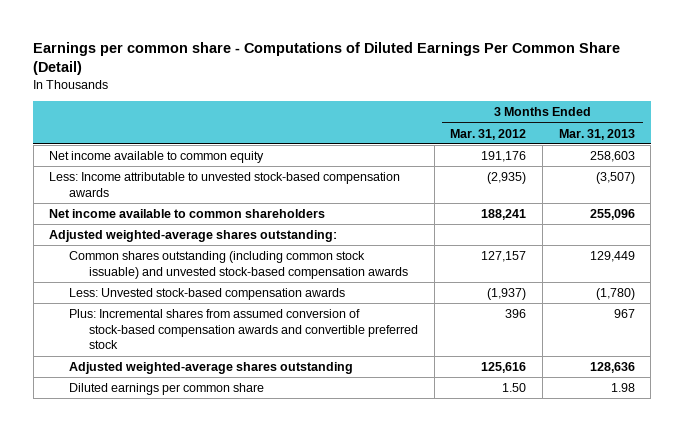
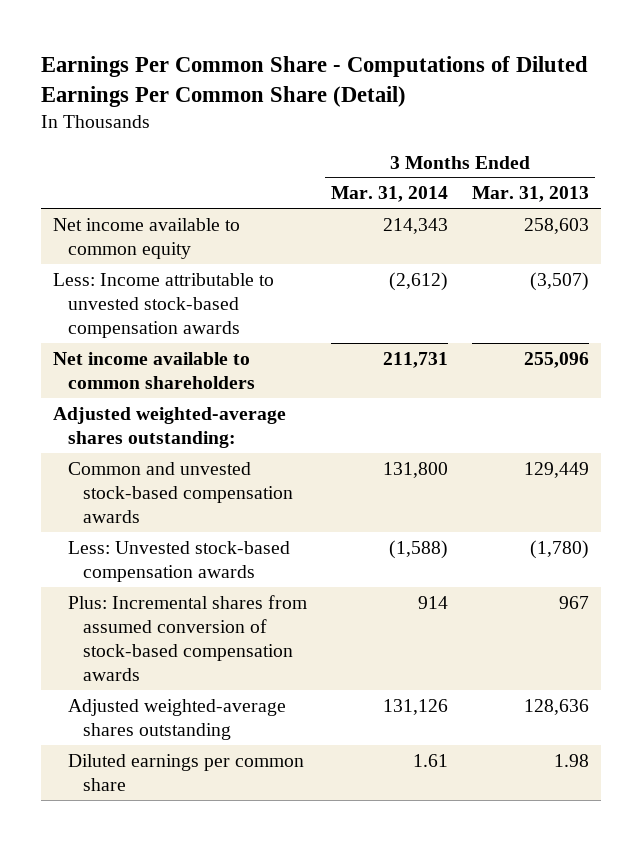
[33,41,621,76] Earnings per common share - Computations of Diluted Earnings Per Common Share (Detail) -> [41,55,589,107] Earnings Per Common Share - Computations of Diluted Earnings Per Common Share (Detail)
[450,128,527,140] Mar. 31, 2012 -> none
none -> [331,186,449,203] Mar. 31, 2014
[69,250,409,279] Common shares outstanding (including common stock issuable) and unvested stock-based compensation awards -> [68,461,294,523] Common and unvested stock-based compensation awards
[69,308,419,350] Plus: Incremental shares from assumed conversion of stock-based compensation awards and convertible preferred stock -> [68,594,308,682] Plus: Incremental shares from assumed conversion of stock-based compensation awards

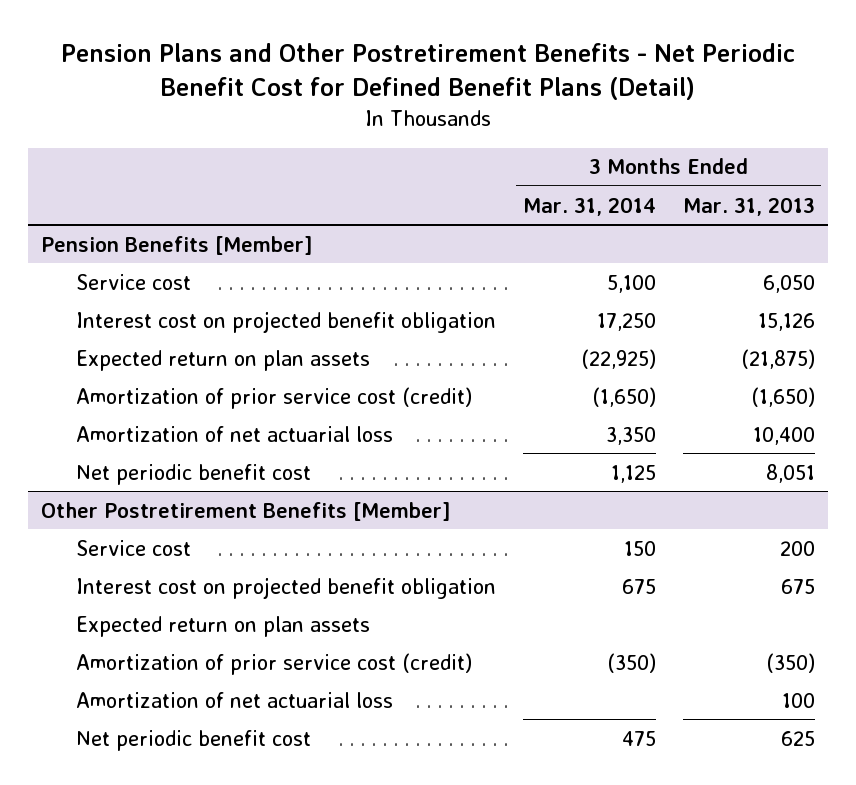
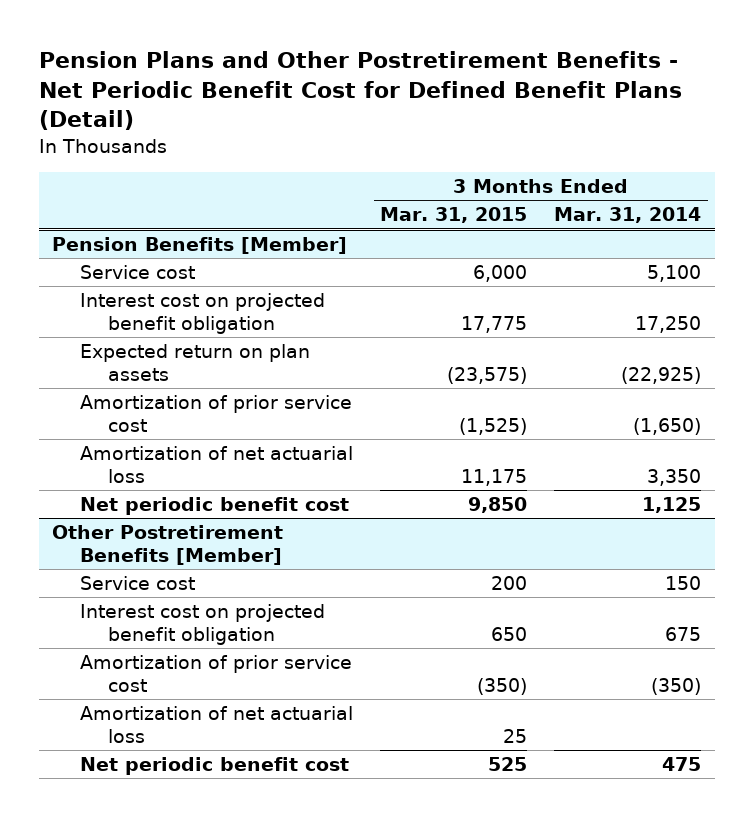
[682,196,815,216] Mar. 31, 2013 -> none
none -> [380,207,528,224] Mar. 31, 2015
[75,386,472,409] Amortization of prior service cost (credit) -> [80,395,353,432] Amortization of prior service cost
[75,615,370,637] Expected return on plan assets -> none
[75,652,472,675] Amortization of prior service cost (credit) -> [80,655,353,692] Amortization of prior service cost

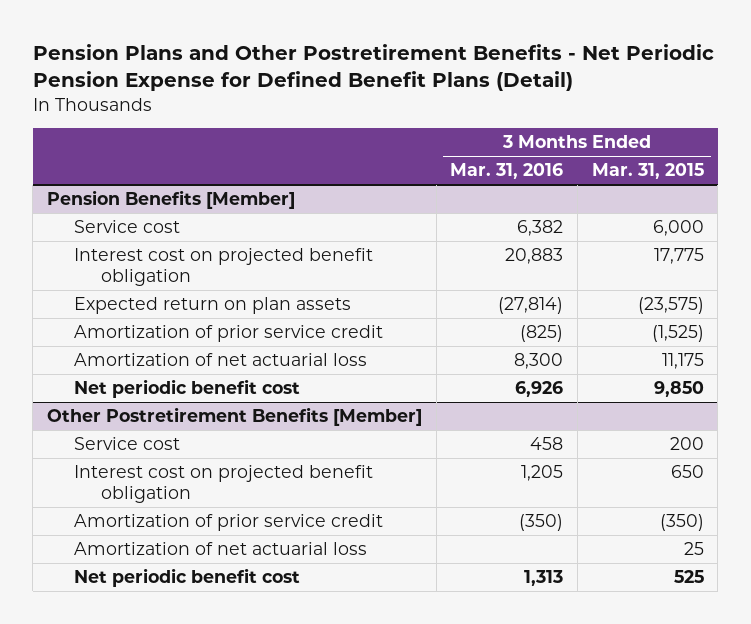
[38,51,682,131] Pension Plans and Other Postretirement Benefits - Net Periodic Benefit Cost for Defined Benefit Plans (Detail) -> [32,43,714,92] Pension Plans and Other Postretirement Benefits - Net Periodic Pension Expense for Defined Benefit Plans (Detail)
[554,207,702,224] Mar. 31, 2014 -> none
none -> [450,163,564,180] Mar. 31, 2016
[80,395,353,432] Amortization of prior service cost -> [74,325,384,343] Amortization of prior service credit
[80,655,353,692] Amortization of prior service cost -> [74,514,384,532] Amortization of prior service credit

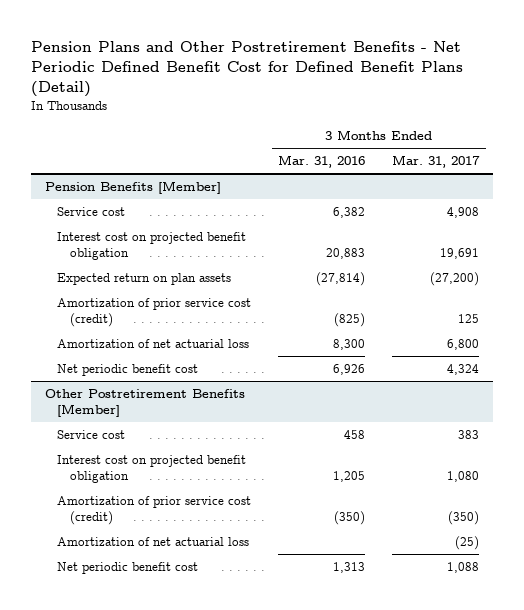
[32,43,714,92] Pension Plans and Other Postretirement Benefits - Net Periodic Pension Expense for Defined Benefit Plans (Detail) -> [31,40,464,98] Pension Plans and Other Postretirement Benefits - Net Periodic Defined Benefit Cost for Defined Benefit Plans (Detail)
[591,163,704,180] Mar. 31, 2015 -> none
none -> [392,155,481,169] Mar. 31, 2017
[74,325,384,343] Amortization of prior service credit -> [57,297,252,327] Amortization of prior service cost (credit)
[74,514,384,532] Amortization of prior service credit -> [57,495,252,525] Amortization of prior service cost (credit)

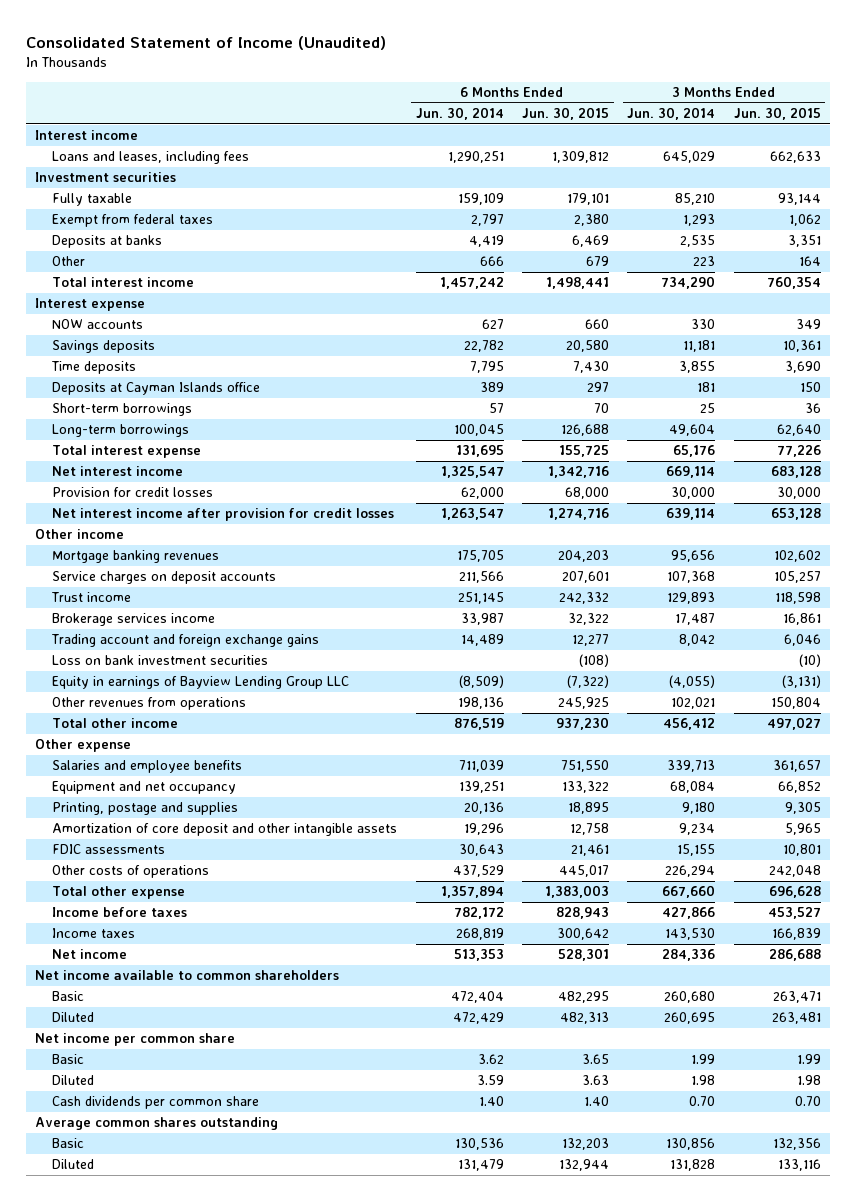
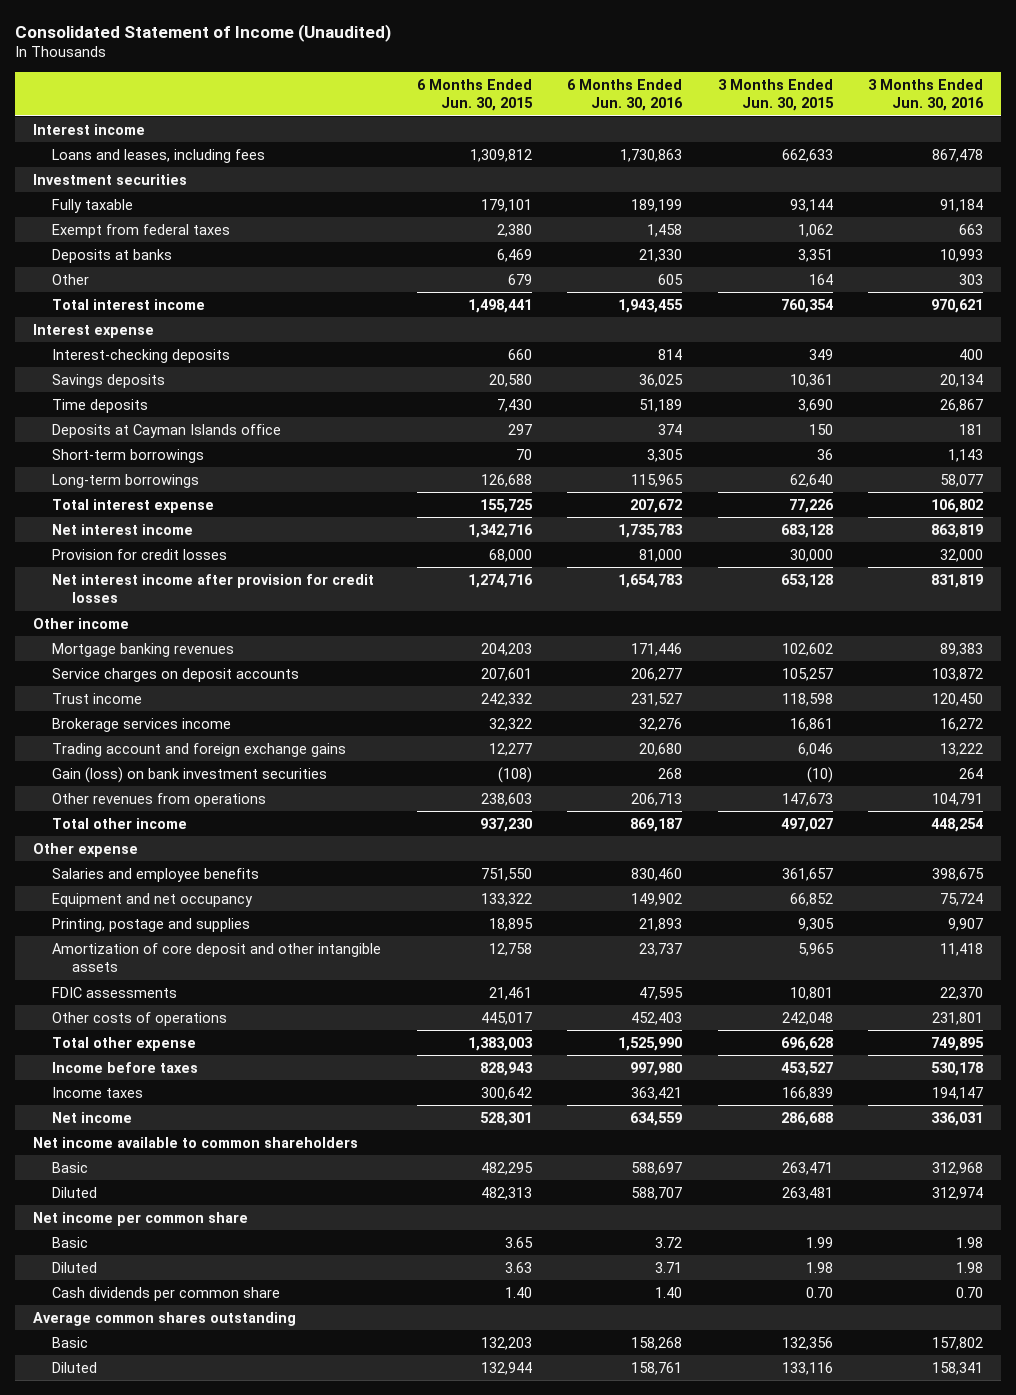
[415,107,504,121] Jun. 30, 2014 -> none
[627,107,716,121] Jun. 30, 2014 -> none
none -> [567,78,684,112] 6 Months Ended Jun. 30, 2016
none -> [867,78,984,112] 3 Months Ended Jun. 30, 2016
[52,319,144,330] NOW accounts -> [52,348,231,363] Interest-checking deposits
[52,676,350,690] Equity in earnings of Bayview Lending Group LLC -> none
[52,655,269,666] Loss on bank investment securities -> [52,766,328,783] Gain (loss) on bank investment securities
[558,697,610,710] 245,925 -> [480,792,532,806] 238,603
[770,697,821,710] 150,804 -> [781,792,833,806] 147,673

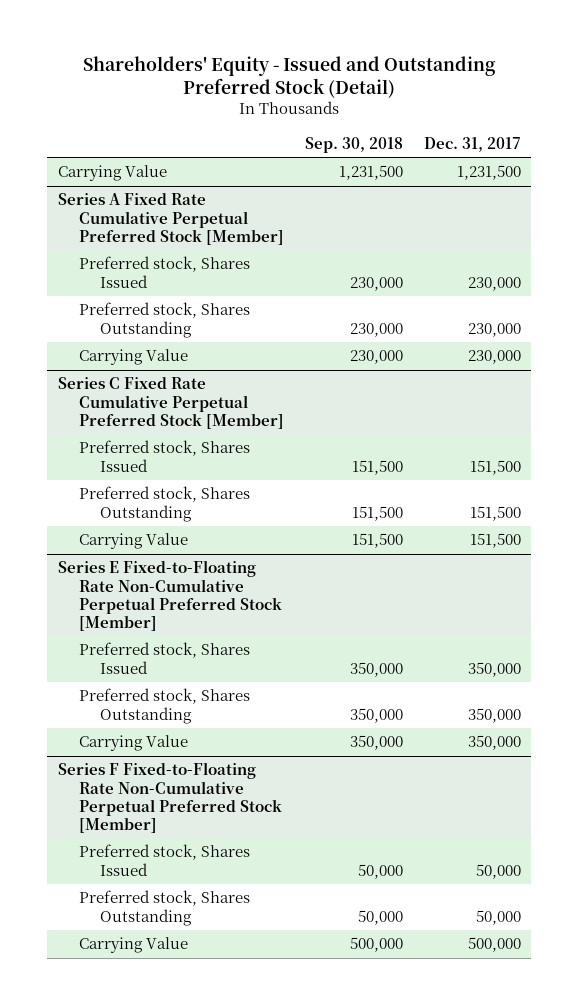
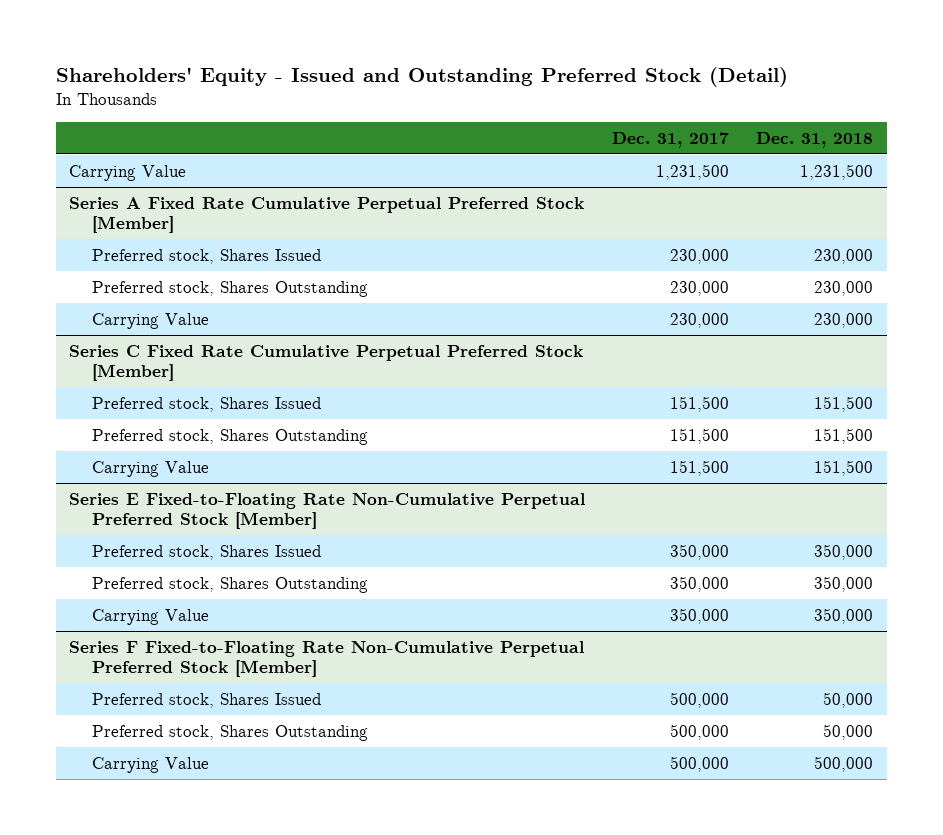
[304,136,403,153] Sep. 30, 2018 -> none
none -> [756,132,874,149] Dec. 31, 2018
[475,863,521,879] 50,000 -> [670,691,730,708] 500,000
[475,909,521,925] 50,000 -> [670,723,730,740] 500,000

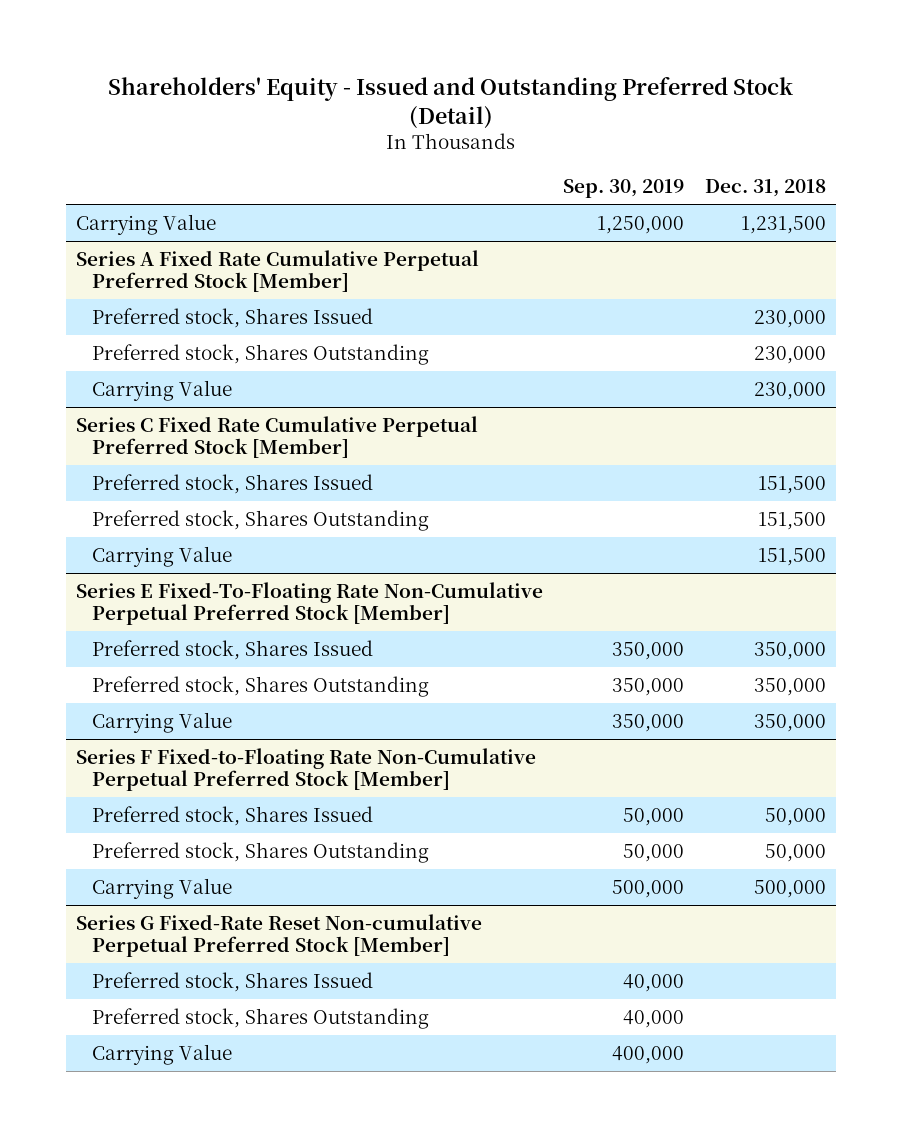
[612,132,730,149] Dec. 31, 2017 -> none
none -> [563,178,685,198] Sep. 30, 2019
[69,492,586,529] Series E Fixed-to-Floating Rate Non-Cumulative Perpetual Preferred Stock [Member] -> [75,581,543,625] Series E Fixed-To-Floating Rate Non-Cumulative Perpetual Preferred Stock [Member]
none -> [75,913,482,957] Series G Fixed-Rate Reset Non-cumulative Perpetual Preferred Stock [Member]
none -> [91,971,373,992] Preferred stock, Shares Issued
none -> [91,1007,429,1029] Preferred stock, Shares Outstanding
none -> [91,1043,232,1065] Carrying Value

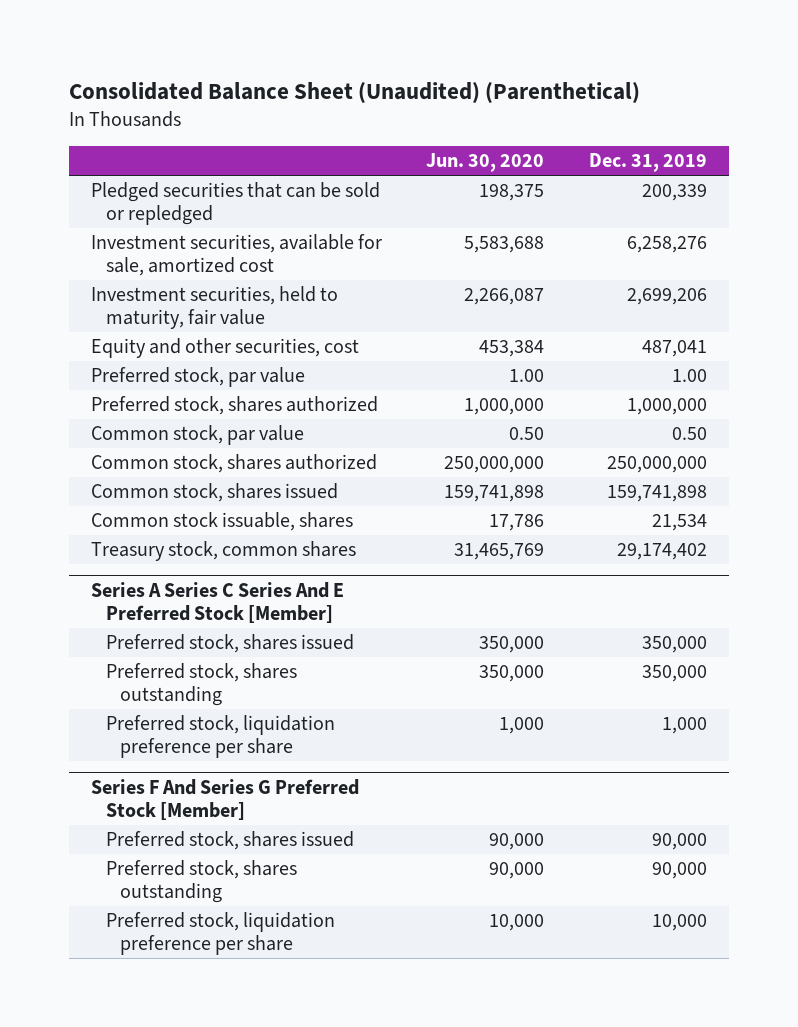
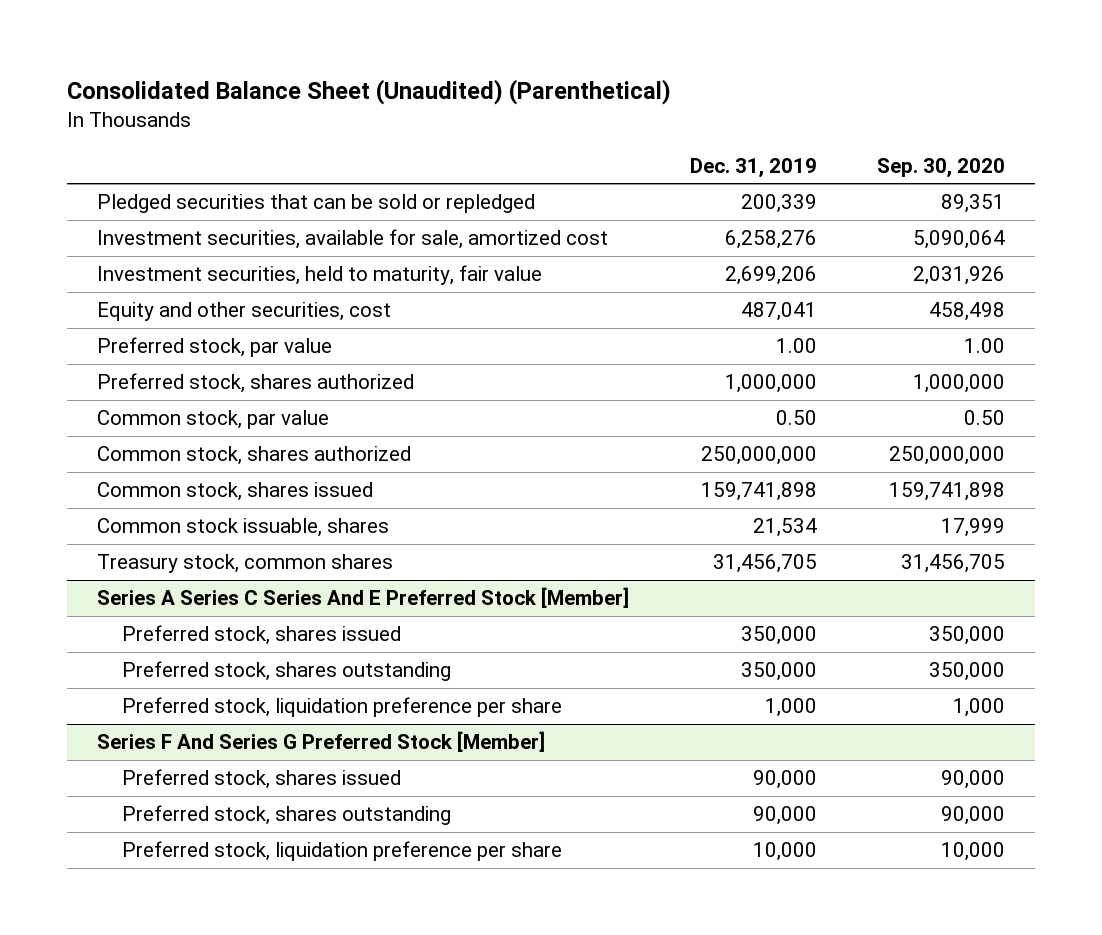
[426,152,545,172] Jun. 30, 2020 -> none
none -> [876,157,1005,178] Sep. 30, 2020
[617,543,708,561] 29,174,402 -> [712,554,817,574] 31,456,705

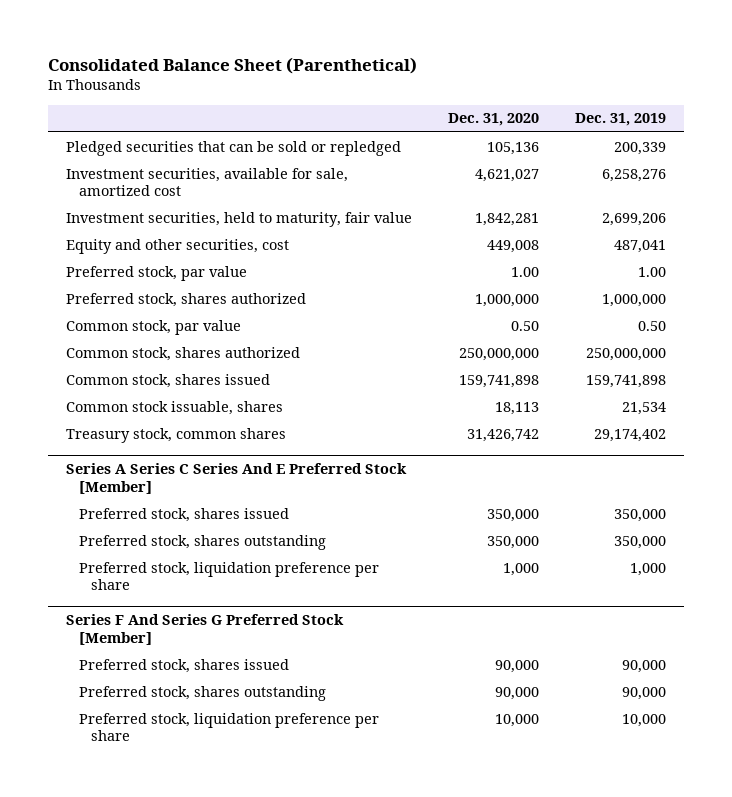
[67,79,672,106] Consolidated Balance Sheet (Unaudited) (Parenthetical) -> [47,56,417,74] Consolidated Balance Sheet (Parenthetical)
[876,157,1005,178] Sep. 30, 2020 -> none
none -> [447,113,539,127] Dec. 31, 2020
[712,554,817,574] 31,456,705 -> [594,428,667,442] 29,174,402

